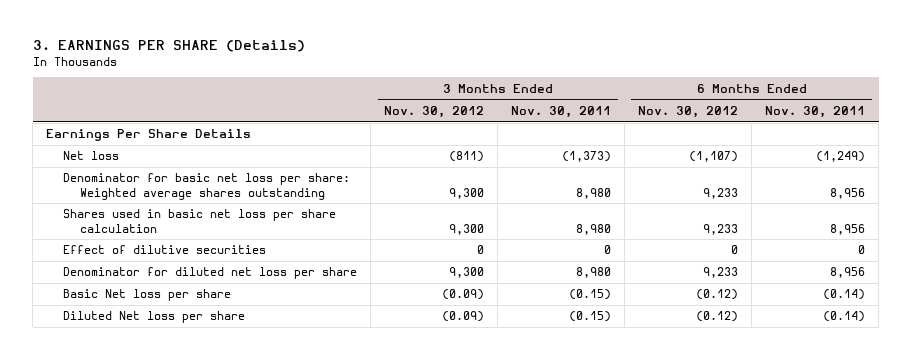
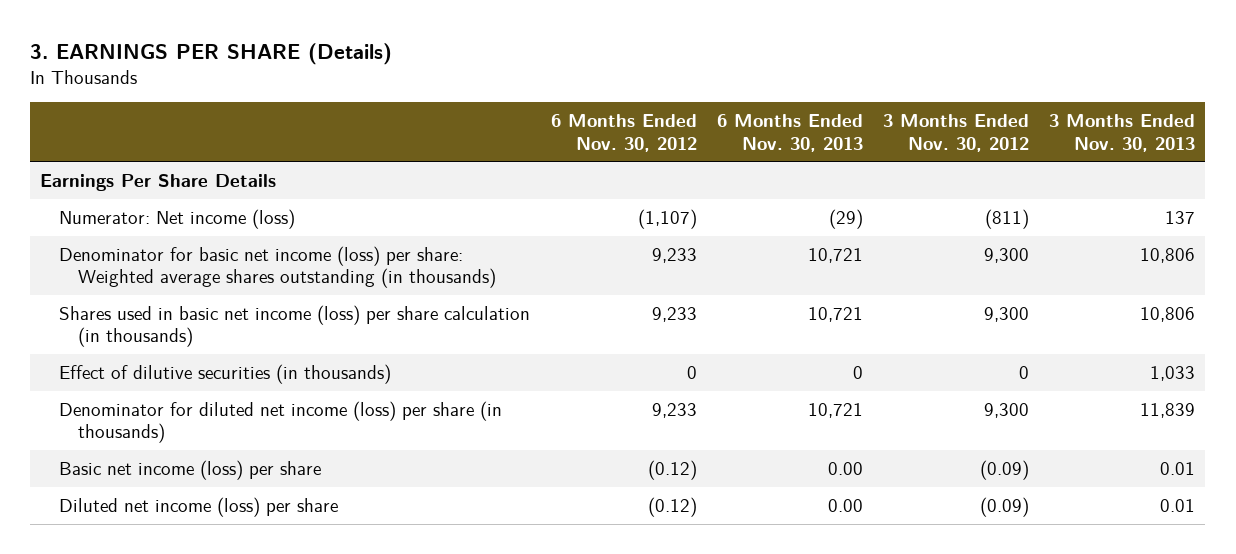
[511,105,612,118] Nov. 30, 2011 -> none
[765,105,866,118] Nov. 30, 2011 -> none
none -> [716,113,863,152] 6 Months Ended Nov. 30, 2013
none -> [1049,113,1196,152] 3 Months Ended Nov. 30, 2013
[63,151,120,161] Net loss -> [59,208,296,229] Numerator: Net income (loss)
[63,173,351,200] Denominator for basic net loss per share: Weighted average shares outstanding -> [59,245,497,289] Denominator for basic net income (loss) per share: Weighted average shares outstanding (in thousands)
[63,209,337,233] Shares used in basic net loss per share calculation -> [59,304,531,348] Shares used in basic net income (loss) per share calculation (in thousands)
[63,245,267,255] Effect of dilutive securities -> [59,363,392,384] Effect of dilutive securities (in thousands)
[63,267,358,280] Denominator for diluted net loss per share -> [59,400,503,444] Denominator for diluted net income (loss) per share (in thousands)
[63,289,232,302] Basic Net loss per share -> [59,459,322,480] Basic net income (loss) per share
[63,311,246,324] Diluted Net loss per share -> [59,496,339,517] Diluted net income (loss) per share

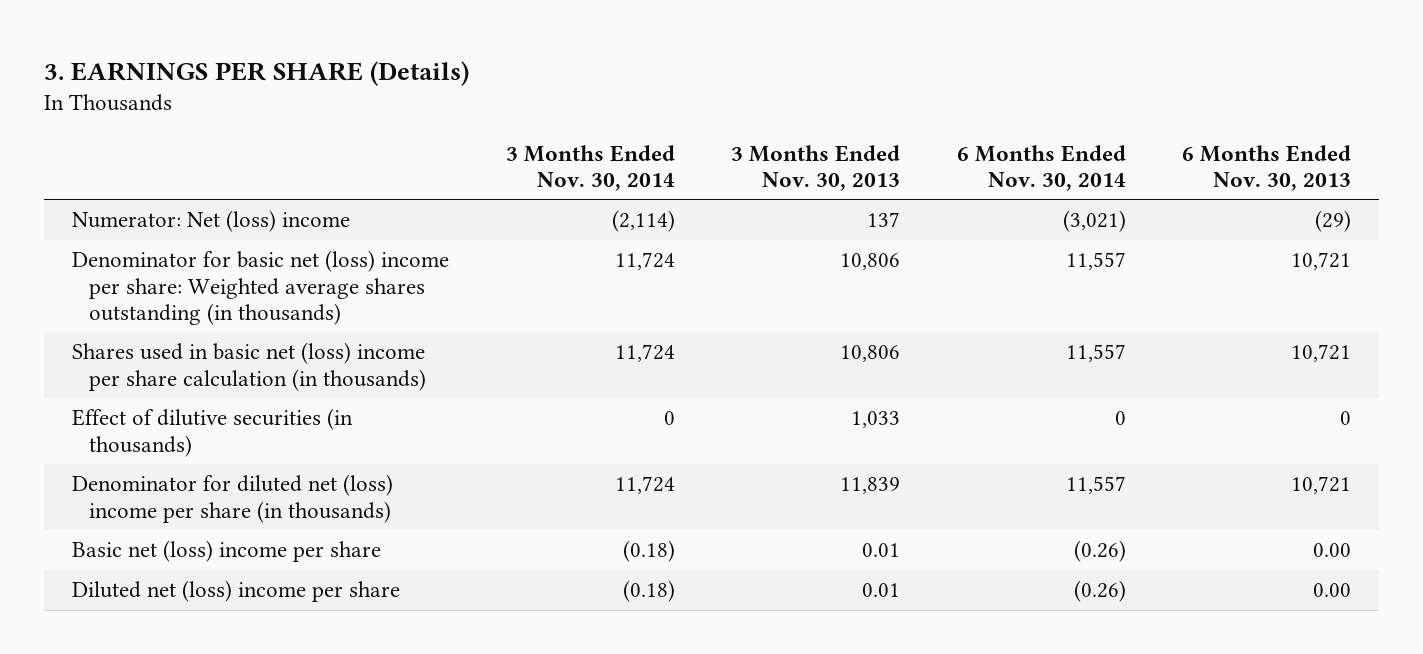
[550,113,697,152] 6 Months Ended Nov. 30, 2012 -> none
[883,113,1030,152] 3 Months Ended Nov. 30, 2012 -> none
none -> [505,144,675,191] 3 Months Ended Nov. 30, 2014
none -> [956,144,1126,191] 6 Months Ended Nov. 30, 2014
[40,173,277,191] Earnings Per Share Details -> none
[59,208,296,229] Numerator: Net income (loss) -> [72,210,351,233] Numerator: Net (loss) income
[59,245,497,289] Denominator for basic net income (loss) per share: Weighted average shares outstanding (in thousands) -> [72,250,450,325] Denominator for basic net (loss) income per share: Weighted average shares outstanding (in thousands)
[59,304,531,348] Shares used in basic net income (loss) per share calculation (in thousands) -> [72,342,426,391] Shares used in basic net (loss) income per share calculation (in thousands)
[59,400,503,444] Denominator for diluted net income (loss) per share (in thousands) -> [72,474,394,523] Denominator for diluted net (loss) income per share (in thousands)
[59,459,322,480] Basic net income (loss) per share -> [72,540,382,563] Basic net (loss) income per share
[59,496,339,517] Diluted net income (loss) per share -> [72,580,401,603] Diluted net (loss) income per share

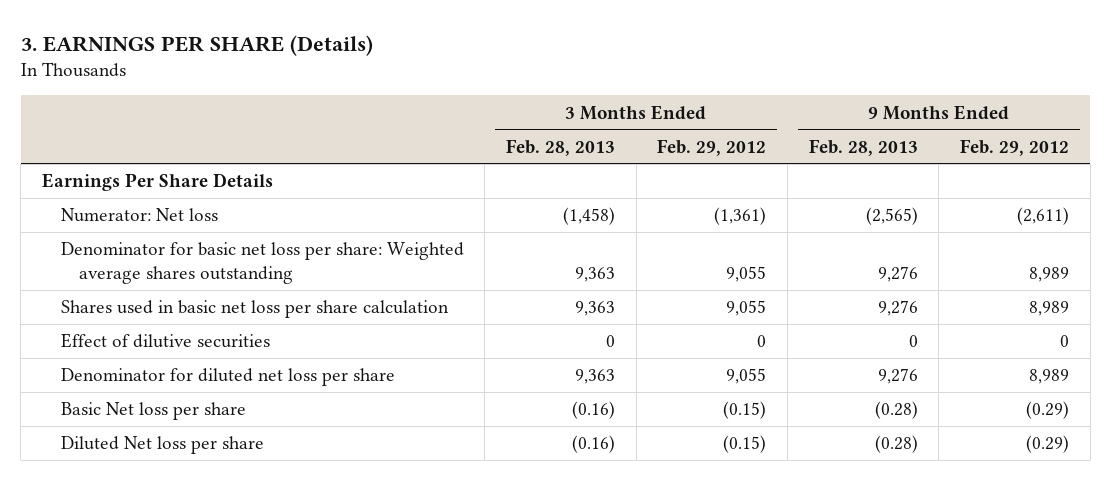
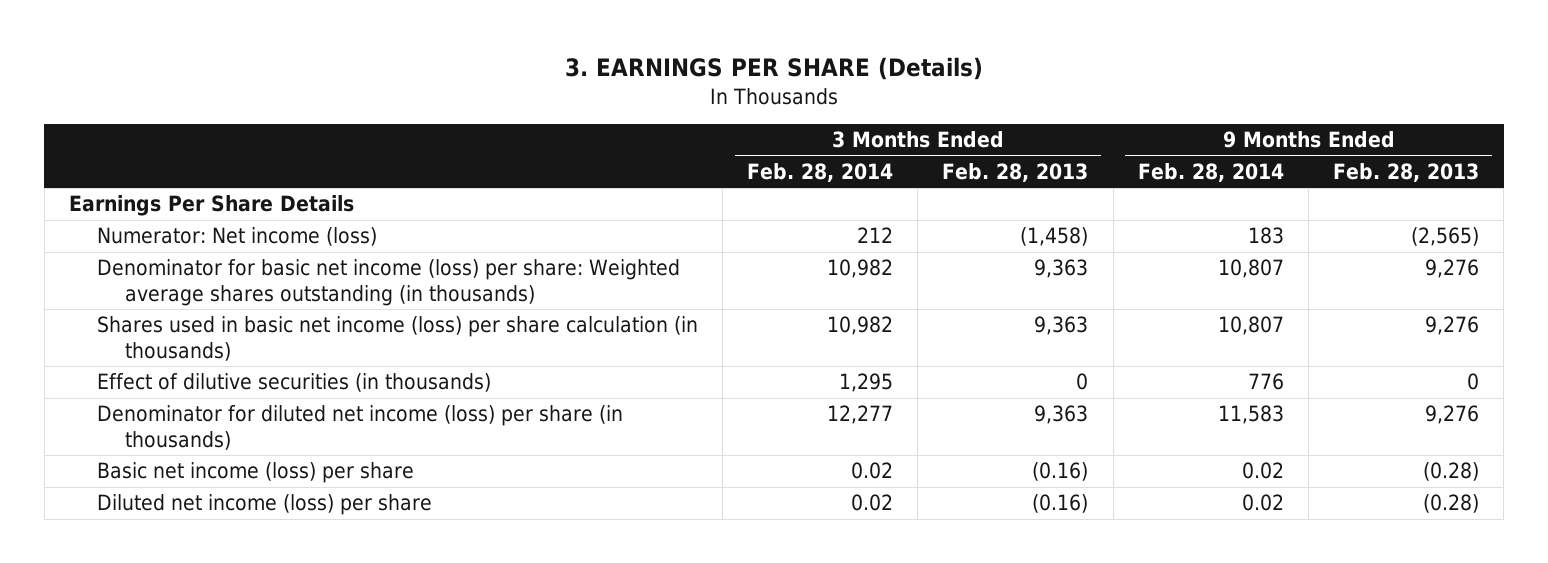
[657,138,767,156] Feb. 29, 2012 -> none
[959,138,1069,156] Feb. 29, 2012 -> none
none -> [747,162,894,182] Feb. 28, 2014
none -> [1137,162,1284,182] Feb. 28, 2014
[60,208,218,223] Numerator: Net loss -> [96,227,377,247] Numerator: Net income (loss)
[60,242,464,285] Denominator for basic net loss per share: Weighted average shares outstanding -> [96,259,680,307] Denominator for basic net income (loss) per share: Weighted average shares outstanding (in thousands)
[60,300,449,319] Shares used in basic net loss per share calculation -> [96,316,698,362] Shares used in basic net income (loss) per share calculation (in thousands)
[60,333,270,349] Effect of dilutive securities -> [96,373,491,393] Effect of dilutive securities (in thousands)
[60,368,395,387] Denominator for diluted net loss per share -> [96,405,623,451] Denominator for diluted net income (loss) per share (in thousands)
[60,402,246,421] Basic Net loss per share -> [96,462,414,484] Basic net income (loss) per share
[60,436,264,455] Diluted Net loss per share -> [96,494,432,516] Diluted net income (loss) per share

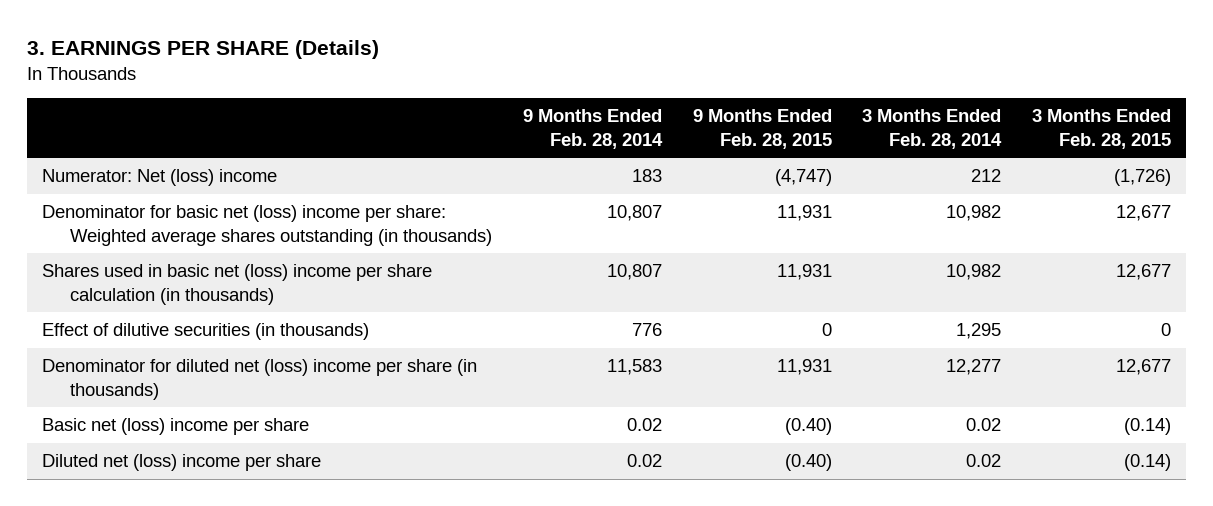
[942,162,1089,182] Feb. 28, 2013 -> none
[1333,162,1480,182] Feb. 28, 2013 -> none
none -> [692,109,832,149] 9 Months Ended Feb. 28, 2015
none -> [1031,109,1171,149] 3 Months Ended Feb. 28, 2015
[68,195,354,217] Earnings Per Share Details -> none
[96,227,377,247] Numerator: Net income (loss) -> [42,169,278,187] Numerator: Net (loss) income
[96,259,680,307] Denominator for basic net income (loss) per share: Weighted average shares outstanding (in thousands) -> [42,205,493,246] Denominator for basic net (loss) income per share: Weighted average shares outstanding (in thousands)
[96,316,698,362] Shares used in basic net income (loss) per share calculation (in thousands) -> [42,264,433,305] Shares used in basic net (loss) income per share calculation (in thousands)
[96,405,623,451] Denominator for diluted net income (loss) per share (in thousands) -> [42,359,478,400] Denominator for diluted net (loss) income per share (in thousands)
[96,462,414,484] Basic net income (loss) per share -> [42,418,310,436] Basic net (loss) income per share
[96,494,432,516] Diluted net income (loss) per share -> [42,454,322,472] Diluted net (loss) income per share

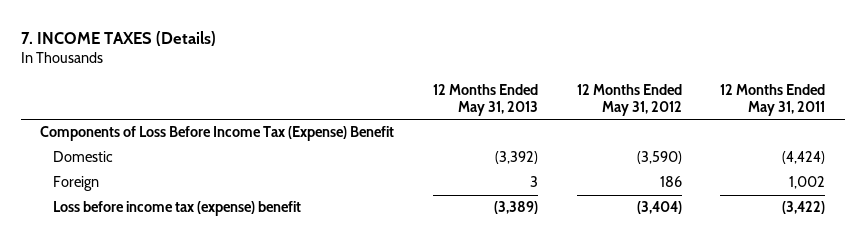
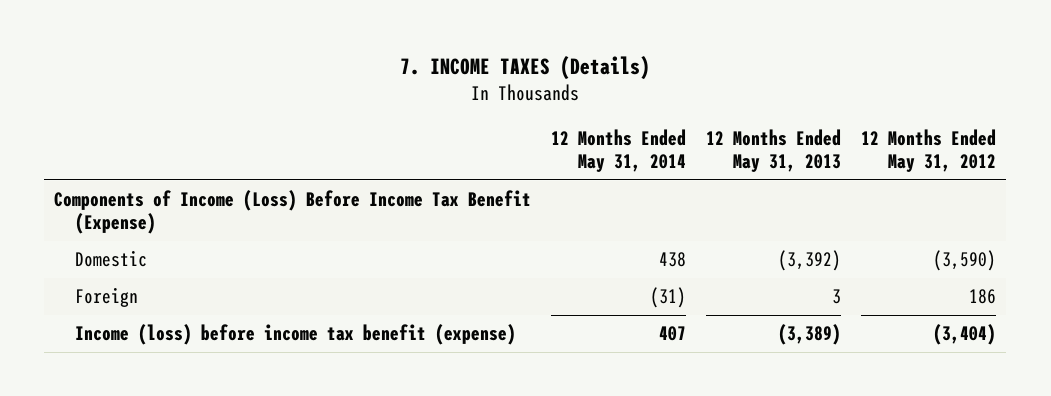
[720,83,826,116] 12 Months Ended May 31, 2011 -> none
none -> [551,128,687,172] 12 Months Ended May 31, 2014
[40,126,395,142] Components of Loss Before Income Tax (Expense) Benefit -> [54,190,532,235] Components of Income (Loss) Before Income Tax Benefit (Expense)
[53,201,302,217] Loss before income tax (expense) benefit -> [74,324,516,346] Income (loss) before income tax benefit (expense)

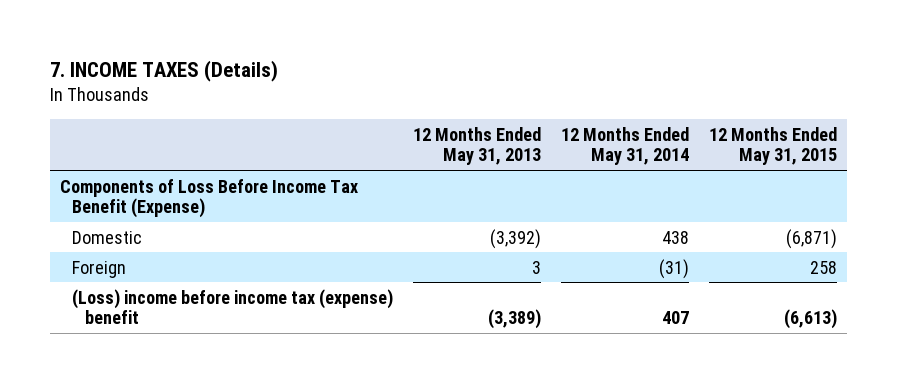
[861,128,997,172] 12 Months Ended May 31, 2012 -> none
none -> [709,126,838,166] 12 Months Ended May 31, 2015
[54,190,532,235] Components of Income (Loss) Before Income Tax Benefit (Expense) -> [59,178,358,219] Components of Loss Before Income Tax Benefit (Expense)
[74,324,516,346] Income (loss) before income tax benefit (expense) -> [72,288,394,325] (Loss) income before income tax (expense) benefit

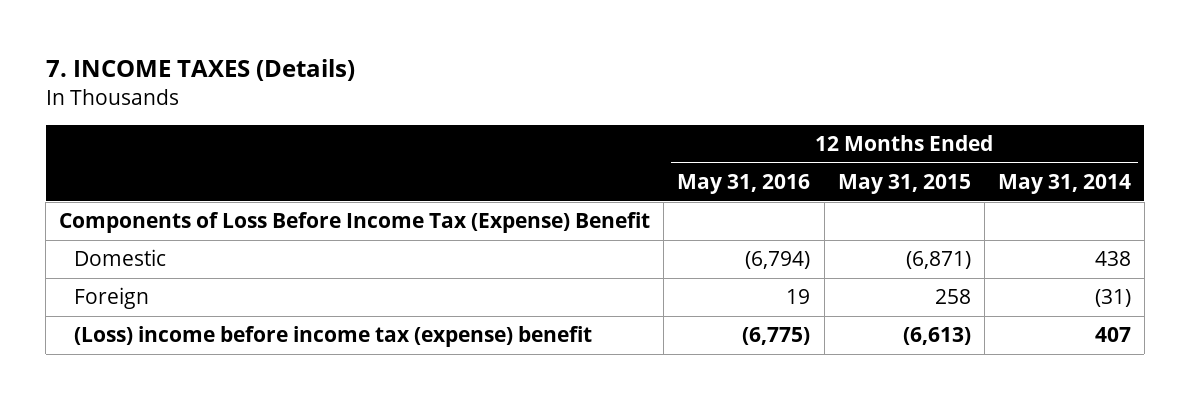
[413,126,542,166] 12 Months Ended May 31, 2013 -> none
none -> [677,174,811,195] May 31, 2016
[59,178,358,219] Components of Loss Before Income Tax Benefit (Expense) -> [59,212,651,234] Components of Loss Before Income Tax (Expense) Benefit

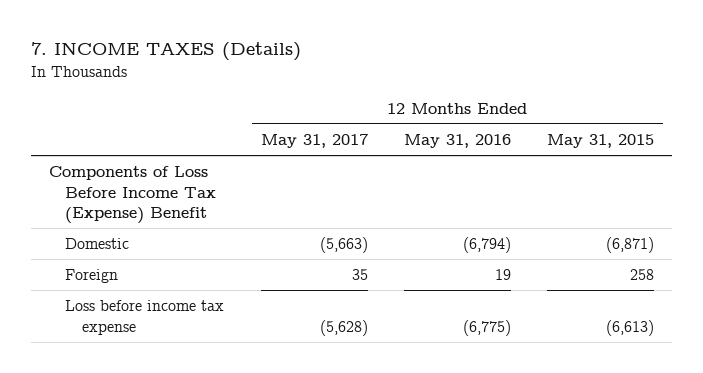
[997,174,1131,195] May 31, 2014 -> none
none -> [260,133,368,148] May 31, 2017
[74,326,593,348] (Loss) income before income tax (expense) benefit -> [65,300,225,335] Loss before income tax expense

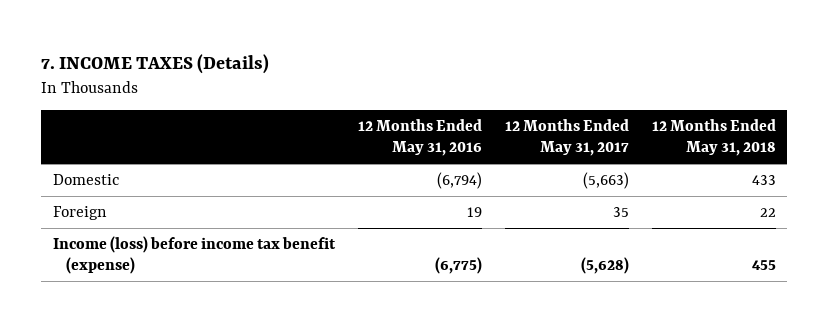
[547,133,655,148] May 31, 2015 -> none
none -> [651,119,776,157] 12 Months Ended May 31, 2018
[49,166,217,225] Components of Loss Before Income Tax (Expense) Benefit -> none
[65,300,225,335] Loss before income tax expense -> [52,235,336,275] Income (loss) before income tax benefit (expense)

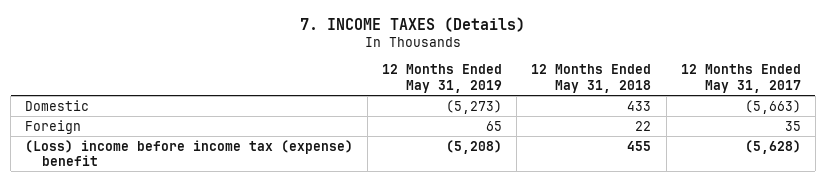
[357,119,482,157] 12 Months Ended May 31, 2016 -> none
none -> [382,64,503,93] 12 Months Ended May 31, 2019
[52,235,336,275] Income (loss) before income tax benefit (expense) -> [25,139,354,166] (Loss) income before income tax (expense) benefit

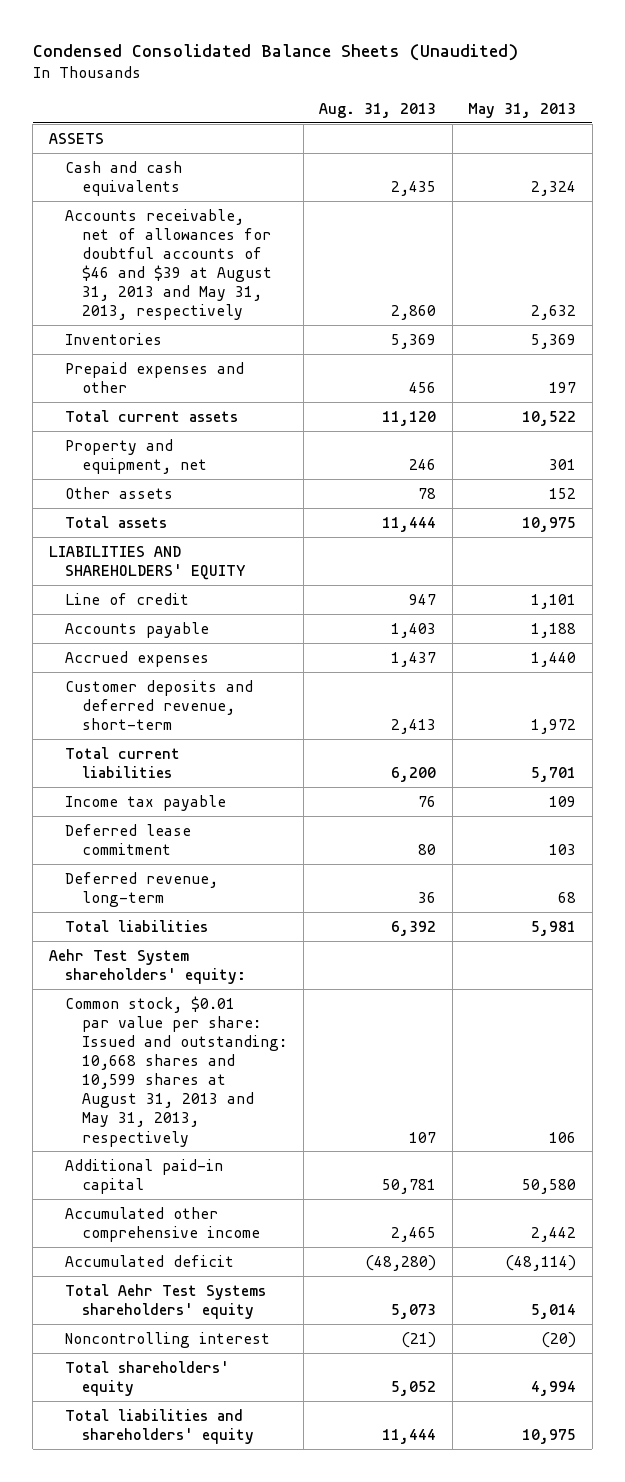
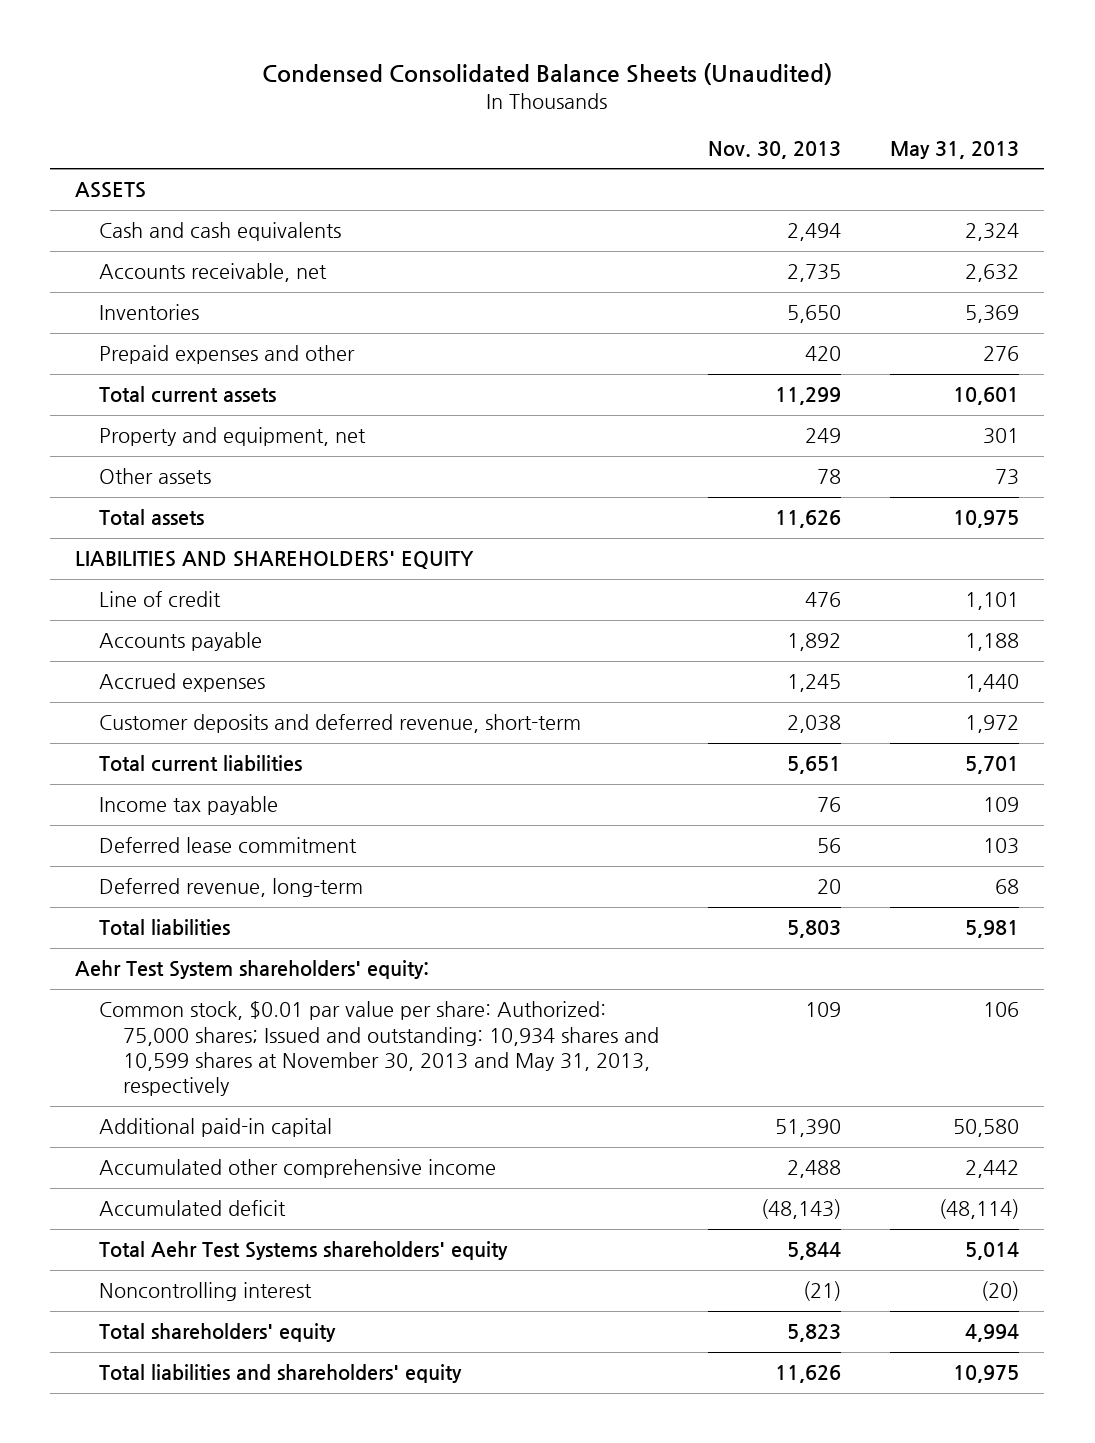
[319,102,437,118] Aug. 31, 2013 -> none
none -> [708,140,842,159] Nov. 30, 2013
[65,208,273,321] Accounts receivable, net of allowances for doubtful accounts of $46 and $39 at August 31, 2013 and May 31, 2013, respectively -> [98,263,327,283] Accounts receivable, net
[549,381,577,393] 197 -> [983,346,1020,362] 276
[522,410,577,426] 10,522 -> [953,387,1020,406] 10,601
[549,487,577,499] 152 -> [995,469,1020,486] 73
[65,995,288,1147] Common stock, $0.01 par value per share: Issued and outstanding: 10,668 shares and 10,599 shares at August 31, 2013 and May 31, 2013, respectively -> [98,1001,659,1097] Common stock, $0.01 par value per share: Authorized: 75,000 shares; Issued and outstanding: 10,934 shares and 10,599 shares at November 30, 2013 and May 31, 2013, respectively

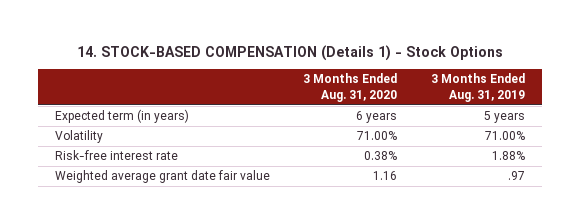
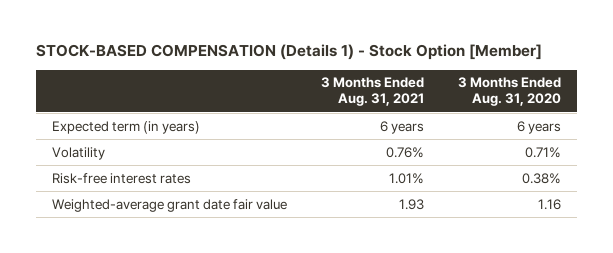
[76,44,503,61] 14. STOCK-BASED COMPENSATION (Details 1) - Stock Options -> [35,44,542,61] STOCK-BASED COMPENSATION (Details 1) - Stock Option [Member]
[431,73,526,102] 3 Months Ended Aug. 31, 2019 -> none
none -> [321,77,425,107] 3 Months Ended Aug. 31, 2021
[357,131,398,141] 71.00% -> [524,146,561,158] 0.71%
[54,150,178,161] Risk-free interest rate -> [52,172,192,184] Risk-free interest rates
[54,170,270,184] Weighted average grant date fair value -> [52,198,288,212] Weighted-average grant date fair value

